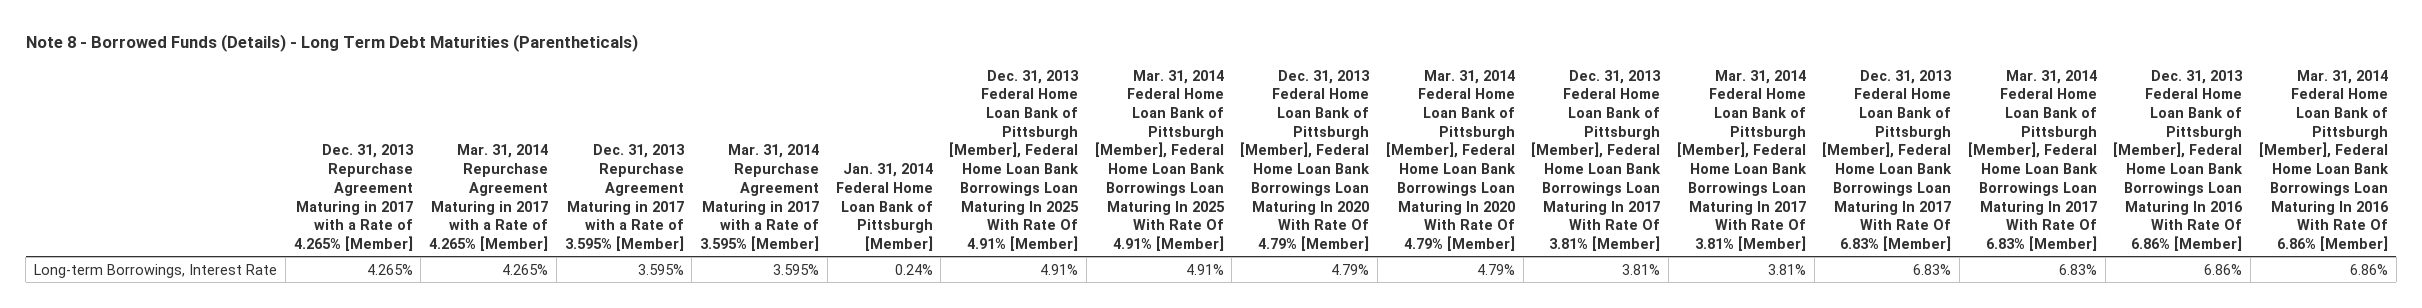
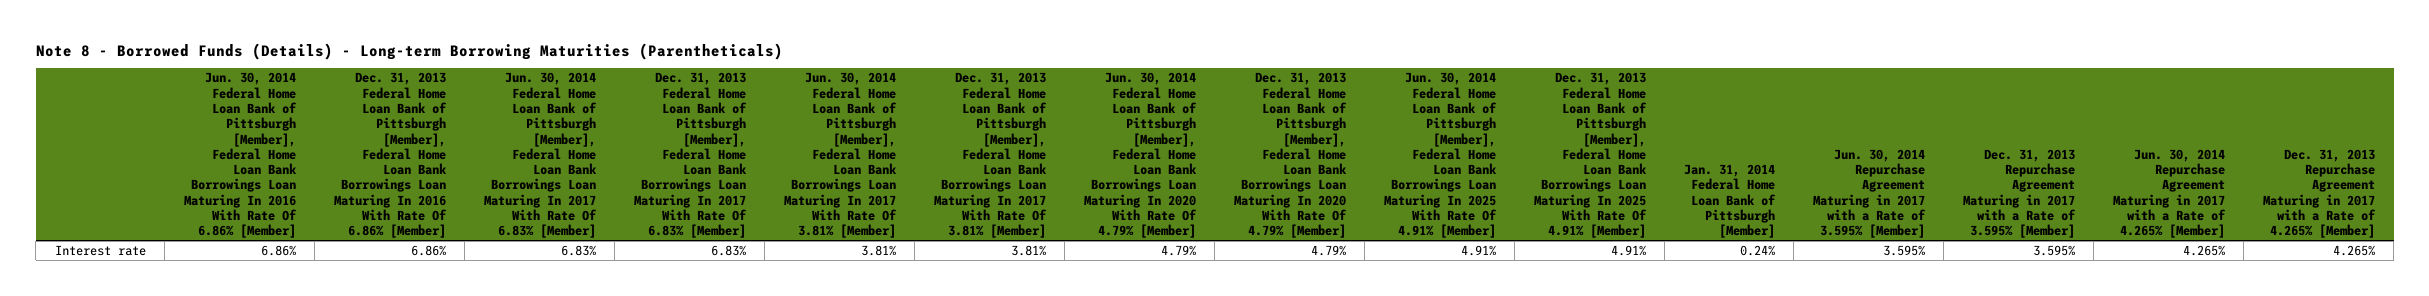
[25,34,638,53] Note 8 - Borrowed Funds (Details) - Long Term Debt Maturities (Parentheticals) -> [35,42,783,60] Note 8 - Borrowed Funds (Details) - Long-term Borrowing Maturities (Parentheticals)
[429,144,549,251] Mar. 31, 2014 Repurchase Agreement Maturing in 2017 with a Rate of 4.265% [Member] -> none
[700,144,820,251] Mar. 31, 2014 Repurchase Agreement Maturing in 2017 with a Rate of 3.595% [Member] -> none
[1094,69,1225,251] Mar. 31, 2014 Federal Home Loan Bank of Pittsburgh [Member], Federal Home Loan Bank Borrowings Loan Maturing In 2025 With Rate Of 4.91% [Member] -> none
[1385,69,1516,251] Mar. 31, 2014 Federal Home Loan Bank of Pittsburgh [Member], Federal Home Loan Bank Borrowings Loan Maturing In 2020 With Rate Of 4.79% [Member] -> none
[1676,69,1807,251] Mar. 31, 2014 Federal Home Loan Bank of Pittsburgh [Member], Federal Home Loan Bank Borrowings Loan Maturing In 2017 With Rate Of 3.81% [Member] -> none
[1967,69,2098,251] Mar. 31, 2014 Federal Home Loan Bank of Pittsburgh [Member], Federal Home Loan Bank Borrowings Loan Maturing In 2017 With Rate Of 6.83% [Member] -> none
[2258,69,2389,251] Mar. 31, 2014 Federal Home Loan Bank of Pittsburgh [Member], Federal Home Loan Bank Borrowings Loan Maturing In 2016 With Rate Of 6.86% [Member] -> none
none -> [183,72,297,239] Jun. 30, 2014 Federal Home Loan Bank of Pittsburgh [Member], Federal Home Loan Bank Borrowings Loan Maturing In 2016 With Rate Of 6.86% [Member]
none -> [483,72,597,239] Jun. 30, 2014 Federal Home Loan Bank of Pittsburgh [Member], Federal Home Loan Bank Borrowings Loan Maturing In 2017 With Rate Of 6.83% [Member]
none -> [783,72,897,239] Jun. 30, 2014 Federal Home Loan Bank of Pittsburgh [Member], Federal Home Loan Bank Borrowings Loan Maturing In 2017 With Rate Of 3.81% [Member]
none -> [1083,72,1197,239] Jun. 30, 2014 Federal Home Loan Bank of Pittsburgh [Member], Federal Home Loan Bank Borrowings Loan Maturing In 2020 With Rate Of 4.79% [Member]
none -> [1383,72,1497,239] Jun. 30, 2014 Federal Home Loan Bank of Pittsburgh [Member], Federal Home Loan Bank Borrowings Loan Maturing In 2025 With Rate Of 4.91% [Member]
none -> [1812,148,1926,239] Jun. 30, 2014 Repurchase Agreement Maturing in 2017 with a Rate of 3.595% [Member]
none -> [2112,148,2226,239] Jun. 30, 2014 Repurchase Agreement Maturing in 2017 with a Rate of 4.265% [Member]
[34,263,278,278] Long-term Borrowings, Interest Rate -> [54,244,146,256] Interest rate

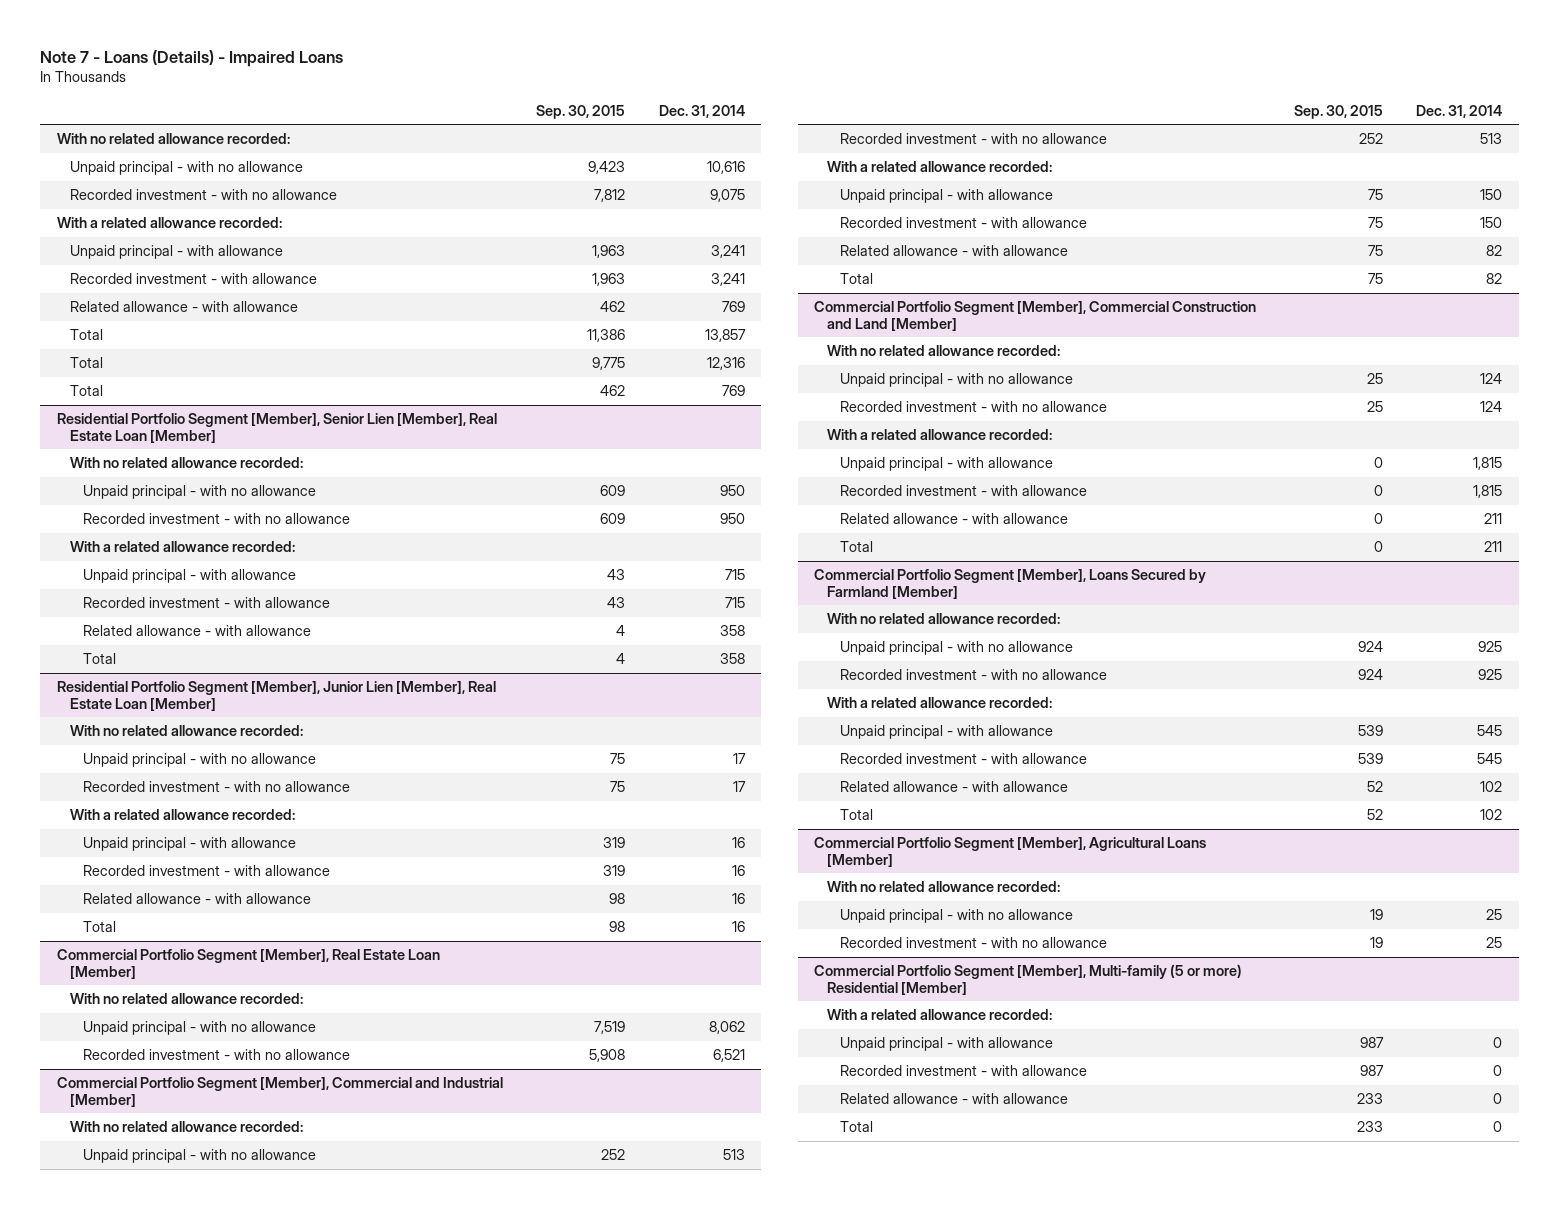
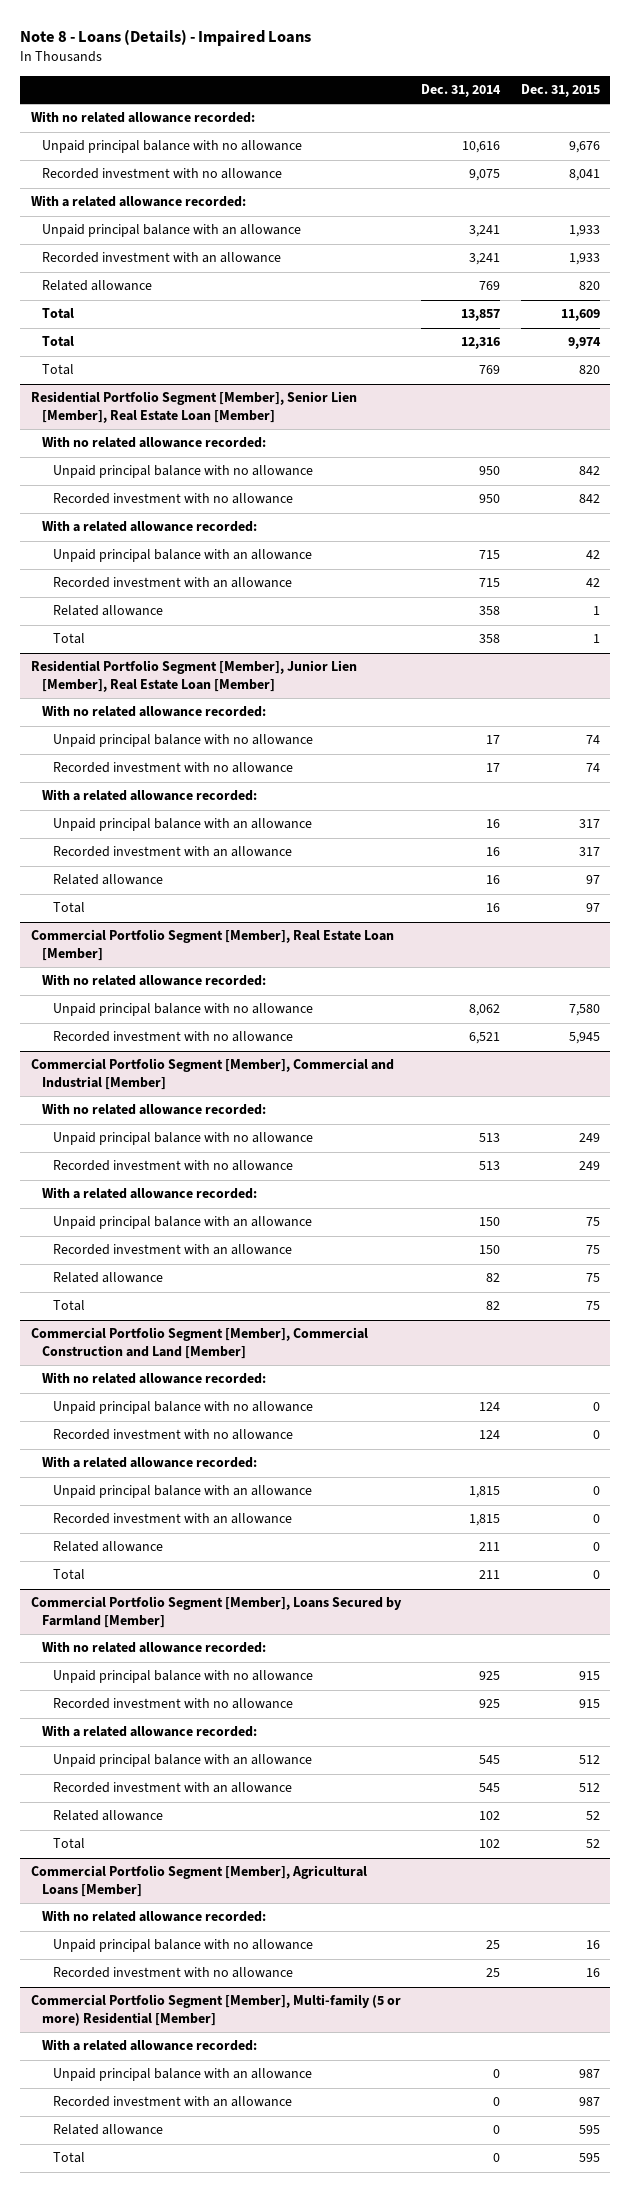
[40,49,344,67] Note 7 - Loans (Details) - Impaired Loans -> [20,29,312,47] Note 8 - Loans (Details) - Impaired Loans
[536,104,626,119] Sep. 30, 2015 -> none
none -> [520,84,600,98] Dec. 31, 2015
[69,161,303,176] Unpaid principal - with no allowance -> [42,140,303,154] Unpaid principal balance with no allowance
[69,189,337,201] Recorded investment - with no allowance -> [42,168,283,180] Recorded investment with no allowance
[69,245,283,260] Unpaid principal - with allowance -> [42,224,302,238] Unpaid principal balance with an allowance
[69,273,317,285] Recorded investment - with allowance -> [42,252,282,264] Recorded investment with an allowance
[69,301,298,313] Related allowance - with allowance -> [42,280,153,292] Related allowance
[82,485,316,500] Unpaid principal - with no allowance -> [53,465,314,479] Unpaid principal balance with no allowance
[82,513,350,525] Recorded investment - with no allowance -> [53,493,294,505] Recorded investment with no allowance
[82,569,296,584] Unpaid principal - with allowance -> [53,549,313,563] Unpaid principal balance with an allowance
[82,597,330,609] Recorded investment - with allowance -> [53,577,293,589] Recorded investment with an allowance
[82,625,311,637] Related allowance - with allowance -> [53,605,164,617] Related allowance
[82,753,316,768] Unpaid principal - with no allowance -> [53,734,314,748] Unpaid principal balance with no allowance
[82,781,350,793] Recorded investment - with no allowance -> [53,762,294,774] Recorded investment with no allowance
[82,837,296,852] Unpaid principal - with allowance -> [53,818,313,832] Unpaid principal balance with an allowance
[82,865,330,877] Recorded investment - with allowance -> [53,846,293,858] Recorded investment with an allowance
[82,893,311,905] Related allowance - with allowance -> [53,874,164,886] Related allowance
[82,1021,316,1036] Unpaid principal - with no allowance -> [53,1003,314,1017] Unpaid principal balance with no allowance
[82,1049,350,1061] Recorded investment - with no allowance -> [53,1031,294,1043] Recorded investment with no allowance
[82,1149,316,1164] Unpaid principal - with no allowance -> [53,1132,314,1146] Unpaid principal balance with no allowance
[840,133,1108,145] Recorded investment - with no allowance -> [53,1160,294,1172] Recorded investment with no allowance
[840,189,1054,204] Unpaid principal - with allowance -> [53,1216,313,1230] Unpaid principal balance with an allowance
[840,217,1088,229] Recorded investment - with allowance -> [53,1244,293,1256] Recorded investment with an allowance
[840,245,1069,257] Related allowance - with allowance -> [53,1272,164,1284] Related allowance
[840,373,1074,388] Unpaid principal - with no allowance -> [53,1401,314,1415] Unpaid principal balance with no allowance
[840,401,1108,413] Recorded investment - with no allowance -> [53,1429,294,1441] Recorded investment with no allowance
[840,457,1054,472] Unpaid principal - with allowance -> [53,1485,313,1499] Unpaid principal balance with an allowance
[840,485,1088,497] Recorded investment - with allowance -> [53,1513,293,1525] Recorded investment with an allowance
[840,513,1069,525] Related allowance - with allowance -> [53,1541,164,1553] Related allowance
[840,641,1074,656] Unpaid principal - with no allowance -> [53,1670,314,1684] Unpaid principal balance with no allowance
[840,669,1108,681] Recorded investment - with no allowance -> [53,1698,294,1710] Recorded investment with no allowance
[840,725,1054,740] Unpaid principal - with allowance -> [53,1754,313,1768] Unpaid principal balance with an allowance
[840,753,1088,765] Recorded investment - with allowance -> [53,1782,293,1794] Recorded investment with an allowance
[840,781,1069,793] Related allowance - with allowance -> [53,1810,164,1822] Related allowance
[840,909,1074,924] Unpaid principal - with no allowance -> [53,1939,314,1953] Unpaid principal balance with no allowance
[840,937,1108,949] Recorded investment - with no allowance -> [53,1967,294,1979] Recorded investment with no allowance
[840,1037,1054,1052] Unpaid principal - with allowance -> [53,2068,313,2082] Unpaid principal balance with an allowance
[840,1065,1088,1077] Recorded investment - with allowance -> [53,2096,293,2108] Recorded investment with an allowance
[840,1093,1069,1105] Related allowance - with allowance -> [53,2124,164,2136] Related allowance

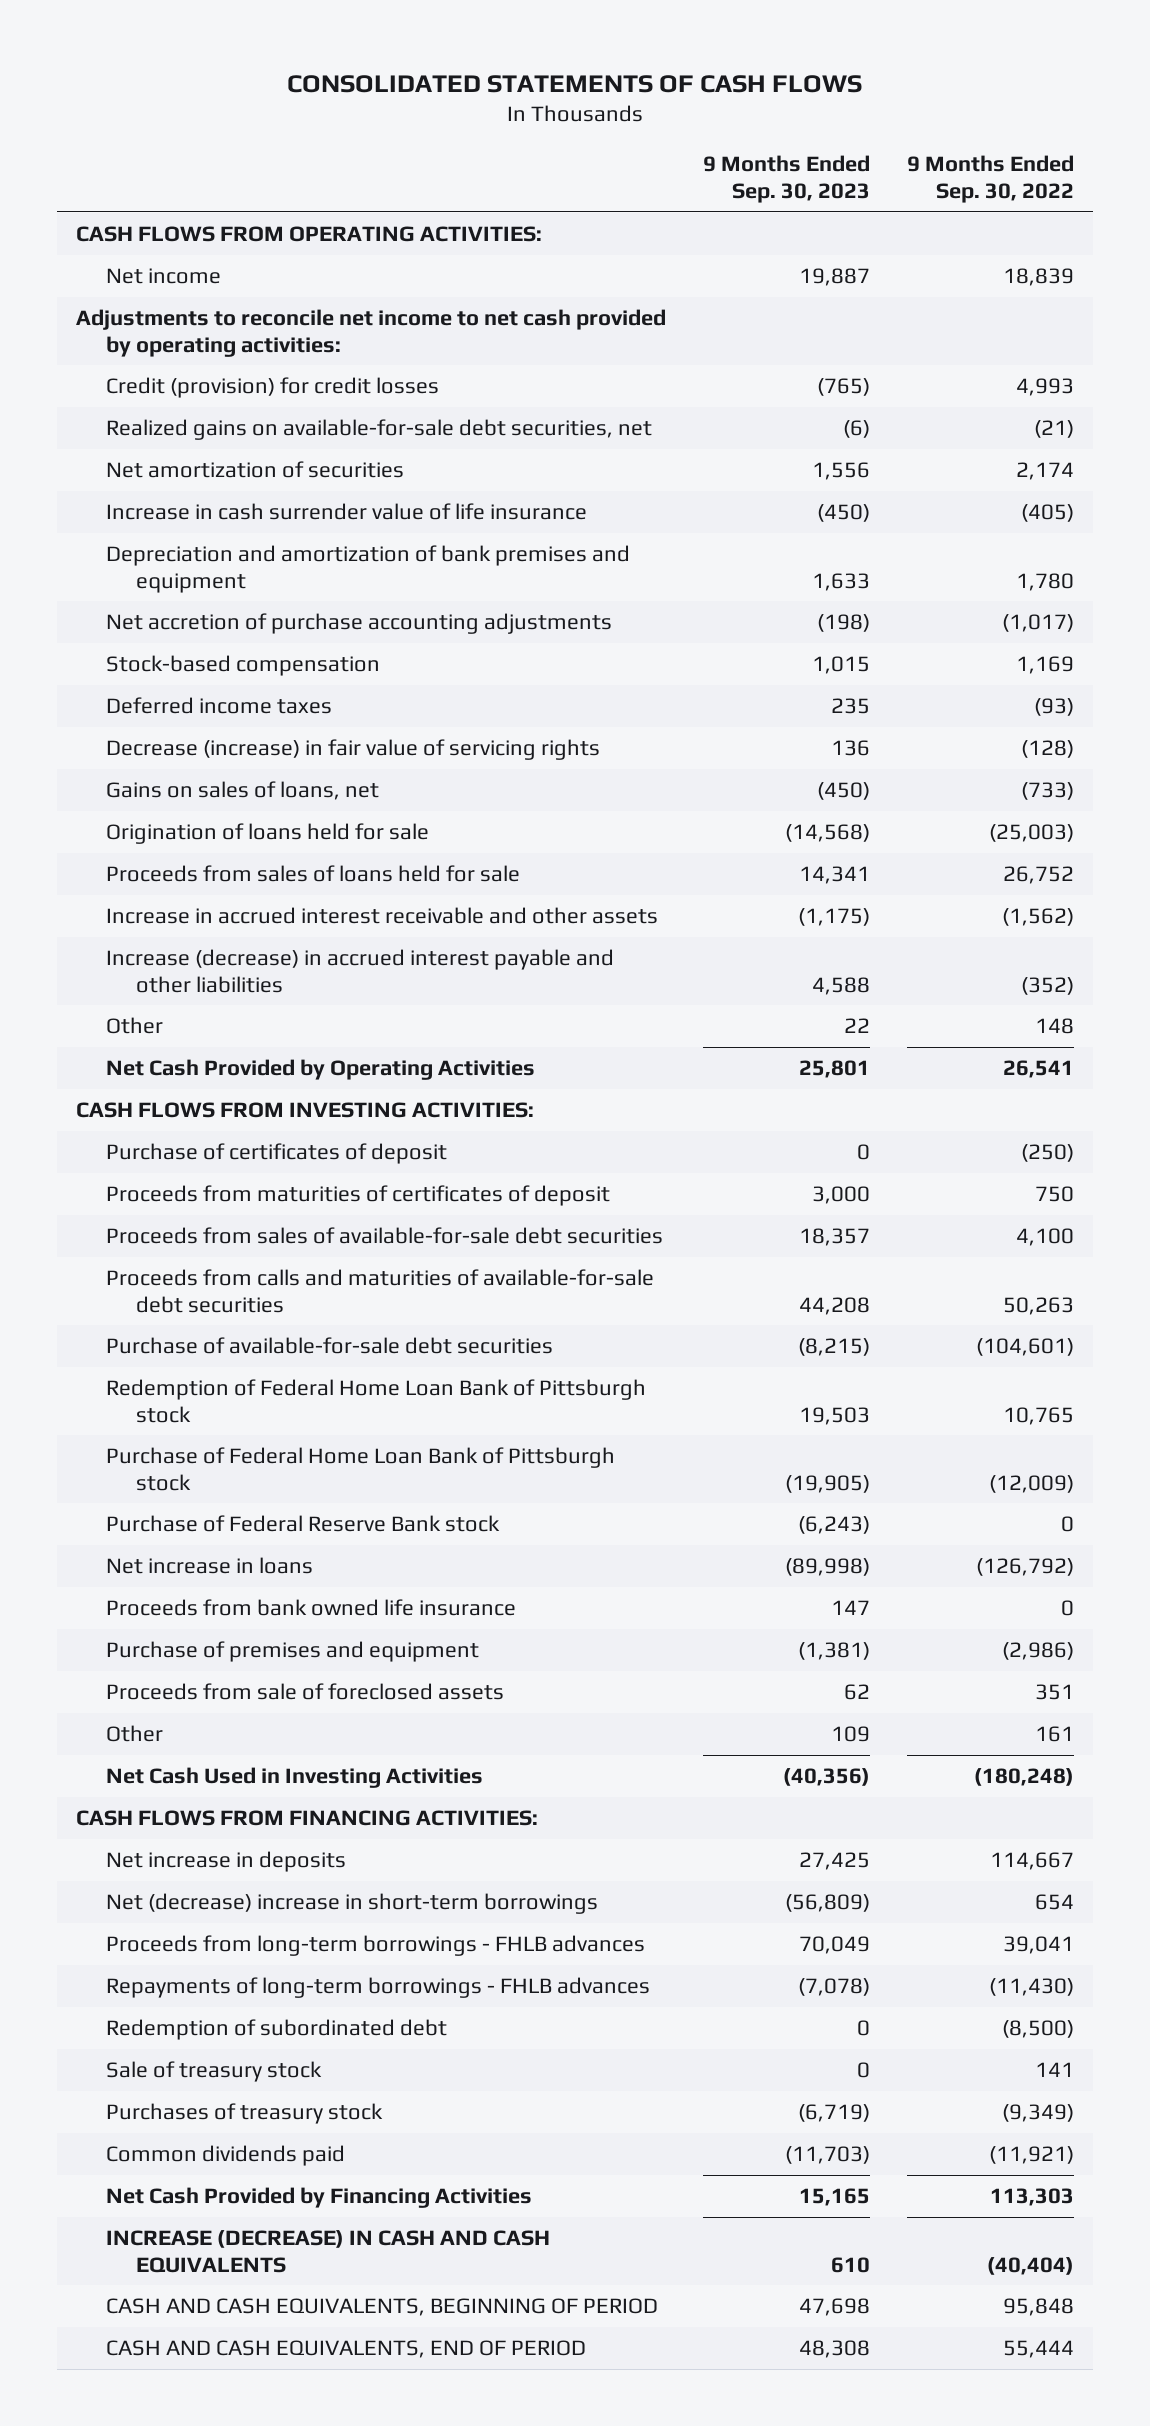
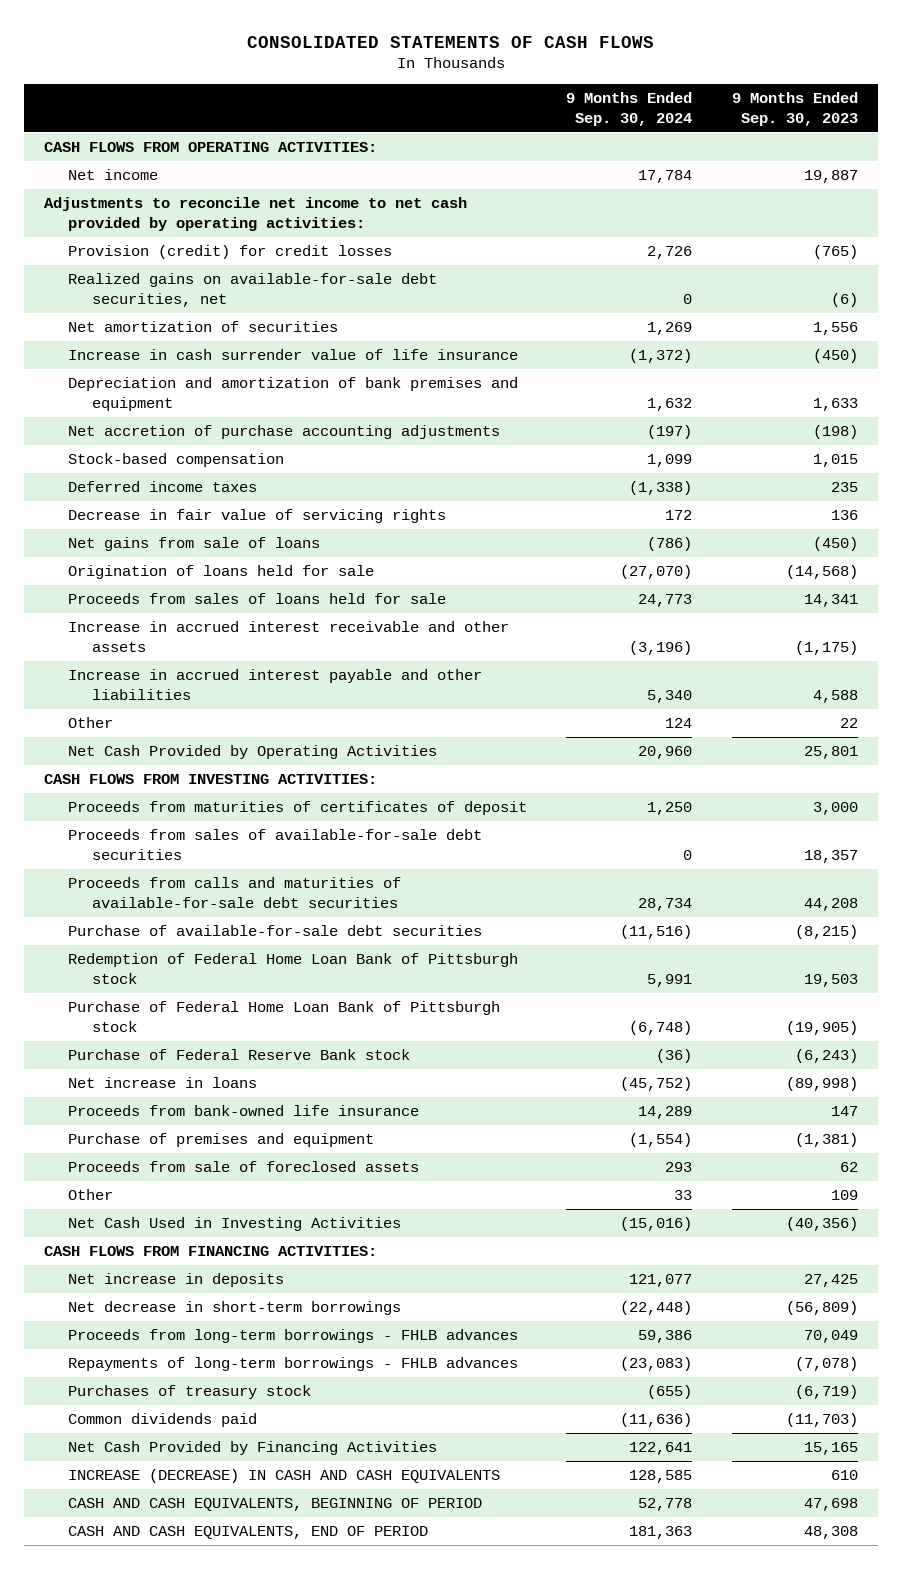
[907,155,1075,203] 9 Months Ended Sep. 30, 2022 -> none
none -> [566,91,693,126] 9 Months Ended Sep. 30, 2024
[105,377,439,399] Credit (provision) for credit losses -> [67,245,392,260] Provision (credit) for credit losses
[105,739,600,761] Decrease (increase) in fair value of servicing rights -> [67,509,446,524] Decrease in fair value of servicing rights
[105,781,379,801] Gains on sales of loans, net -> [67,537,320,552] Net gains from sale of loans
[105,949,614,993] Increase (decrease) in accrued interest payable and other liabilities -> [67,669,482,700] Increase in accrued interest payable and other liabilities
[105,1143,447,1165] Purchase of certificates of deposit -> none
[105,1599,516,1617] Proceeds from bank owned life insurance -> [67,1105,419,1117] Proceeds from bank-owned life insurance
[105,1893,598,1915] Net (decrease) increase in short-term borrowings -> [67,1301,401,1316] Net decrease in short-term borrowings
[105,2019,447,2041] Redemption of subordinated debt -> none
[105,2061,322,2083] Sale of treasury stock -> none

